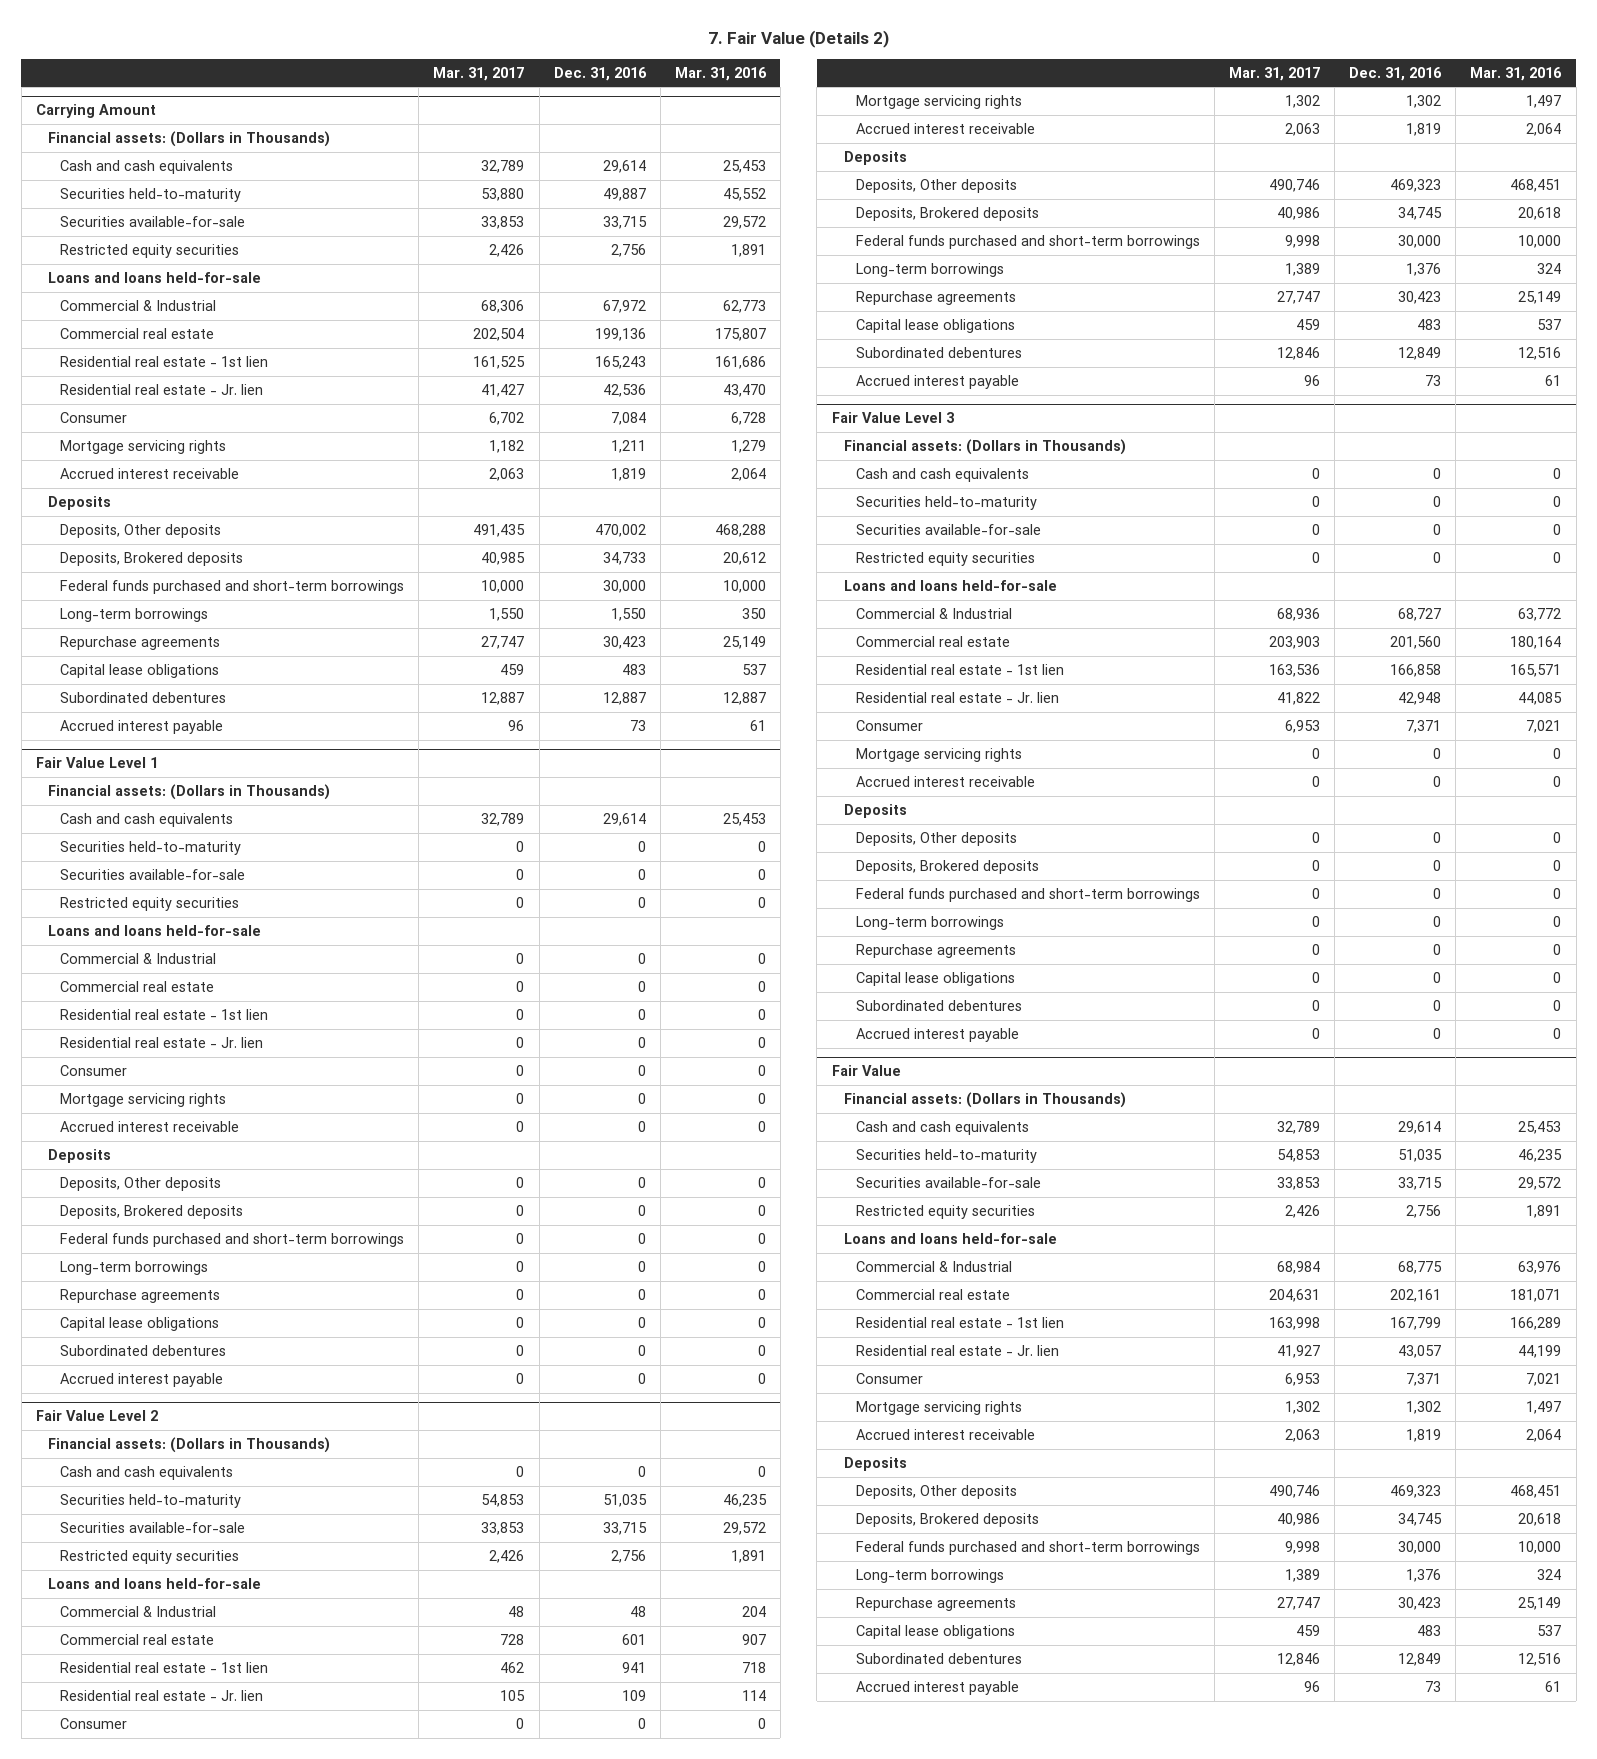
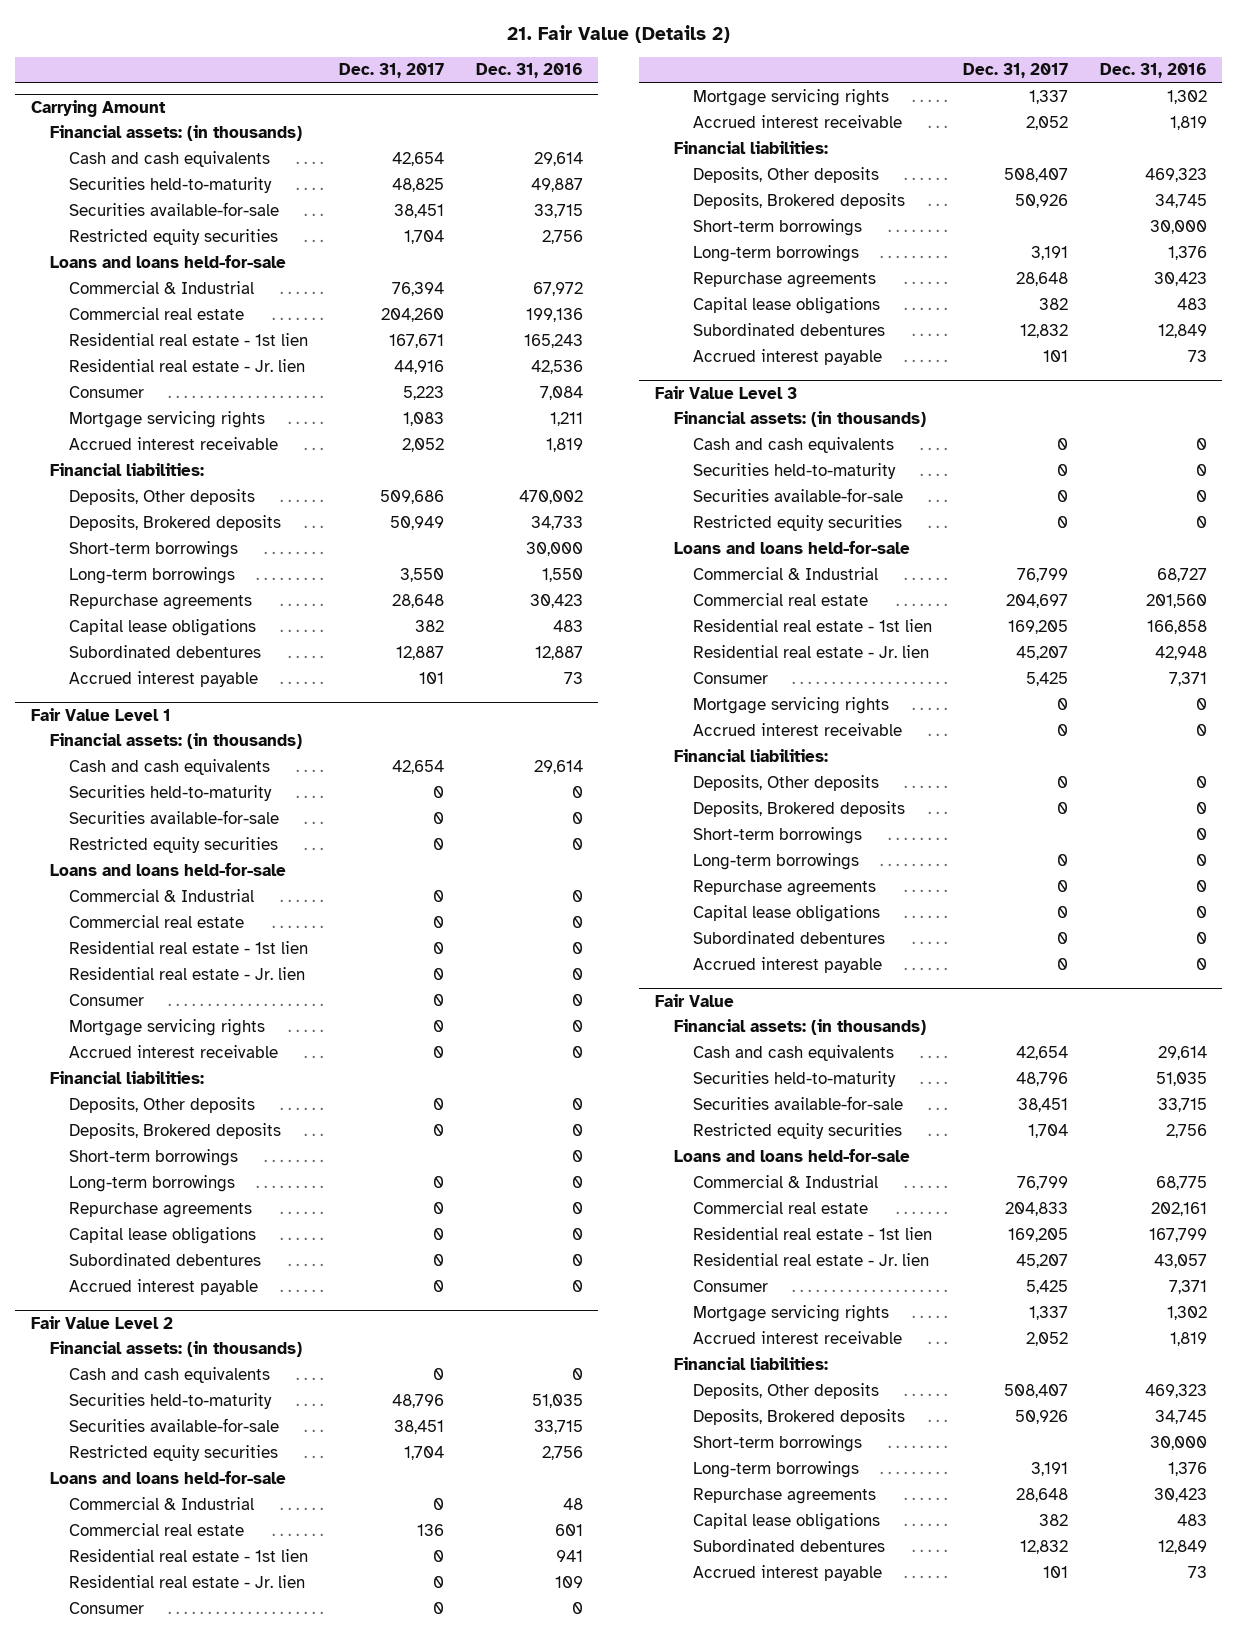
[707,30,889,49] 7. Fair Value (Details 2) -> [506,25,730,44] 21. Fair Value (Details 2)
[433,66,525,81] Mar. 31, 2017 -> none
[674,66,767,81] Mar. 31, 2016 -> none
none -> [339,63,445,79] Dec. 31, 2017
[48,131,331,148] Financial assets: (Dollars in Thousands) -> [49,125,302,142] Financial assets: (in thousands)
[48,496,112,511] Deposits -> none
none -> [49,463,204,477] Financial liabilities:
[60,580,405,595] Federal funds purchased and short-term borrowings -> none
none -> [68,541,238,559] Short-term borrowings
[48,784,331,801] Financial assets: (Dollars in Thousands) -> [49,733,302,750] Financial assets: (in thousands)
[48,1149,112,1164] Deposits -> none
none -> [49,1071,204,1085] Financial liabilities:
[60,1233,405,1248] Federal funds purchased and short-term borrowings -> none
none -> [68,1149,238,1167] Short-term borrowings
[48,1437,331,1454] Financial assets: (Dollars in Thousands) -> [49,1341,302,1358] Financial assets: (in thousands)
[843,151,907,166] Deposits -> none
none -> [673,141,828,155] Financial liabilities:
[855,235,1200,250] Federal funds purchased and short-term borrowings -> none
none -> [692,219,862,237] Short-term borrowings
[843,439,1126,456] Financial assets: (Dollars in Thousands) -> [673,411,926,428] Financial assets: (in thousands)
[843,804,907,819] Deposits -> none
none -> [673,749,828,763] Financial liabilities:
[855,888,1200,903] Federal funds purchased and short-term borrowings -> none
none -> [692,827,862,845] Short-term borrowings
[843,1092,1126,1109] Financial assets: (Dollars in Thousands) -> [673,1019,926,1036] Financial assets: (in thousands)
[843,1457,907,1472] Deposits -> none
none -> [673,1357,828,1371] Financial liabilities:
[855,1541,1200,1556] Federal funds purchased and short-term borrowings -> none
none -> [692,1435,862,1453] Short-term borrowings

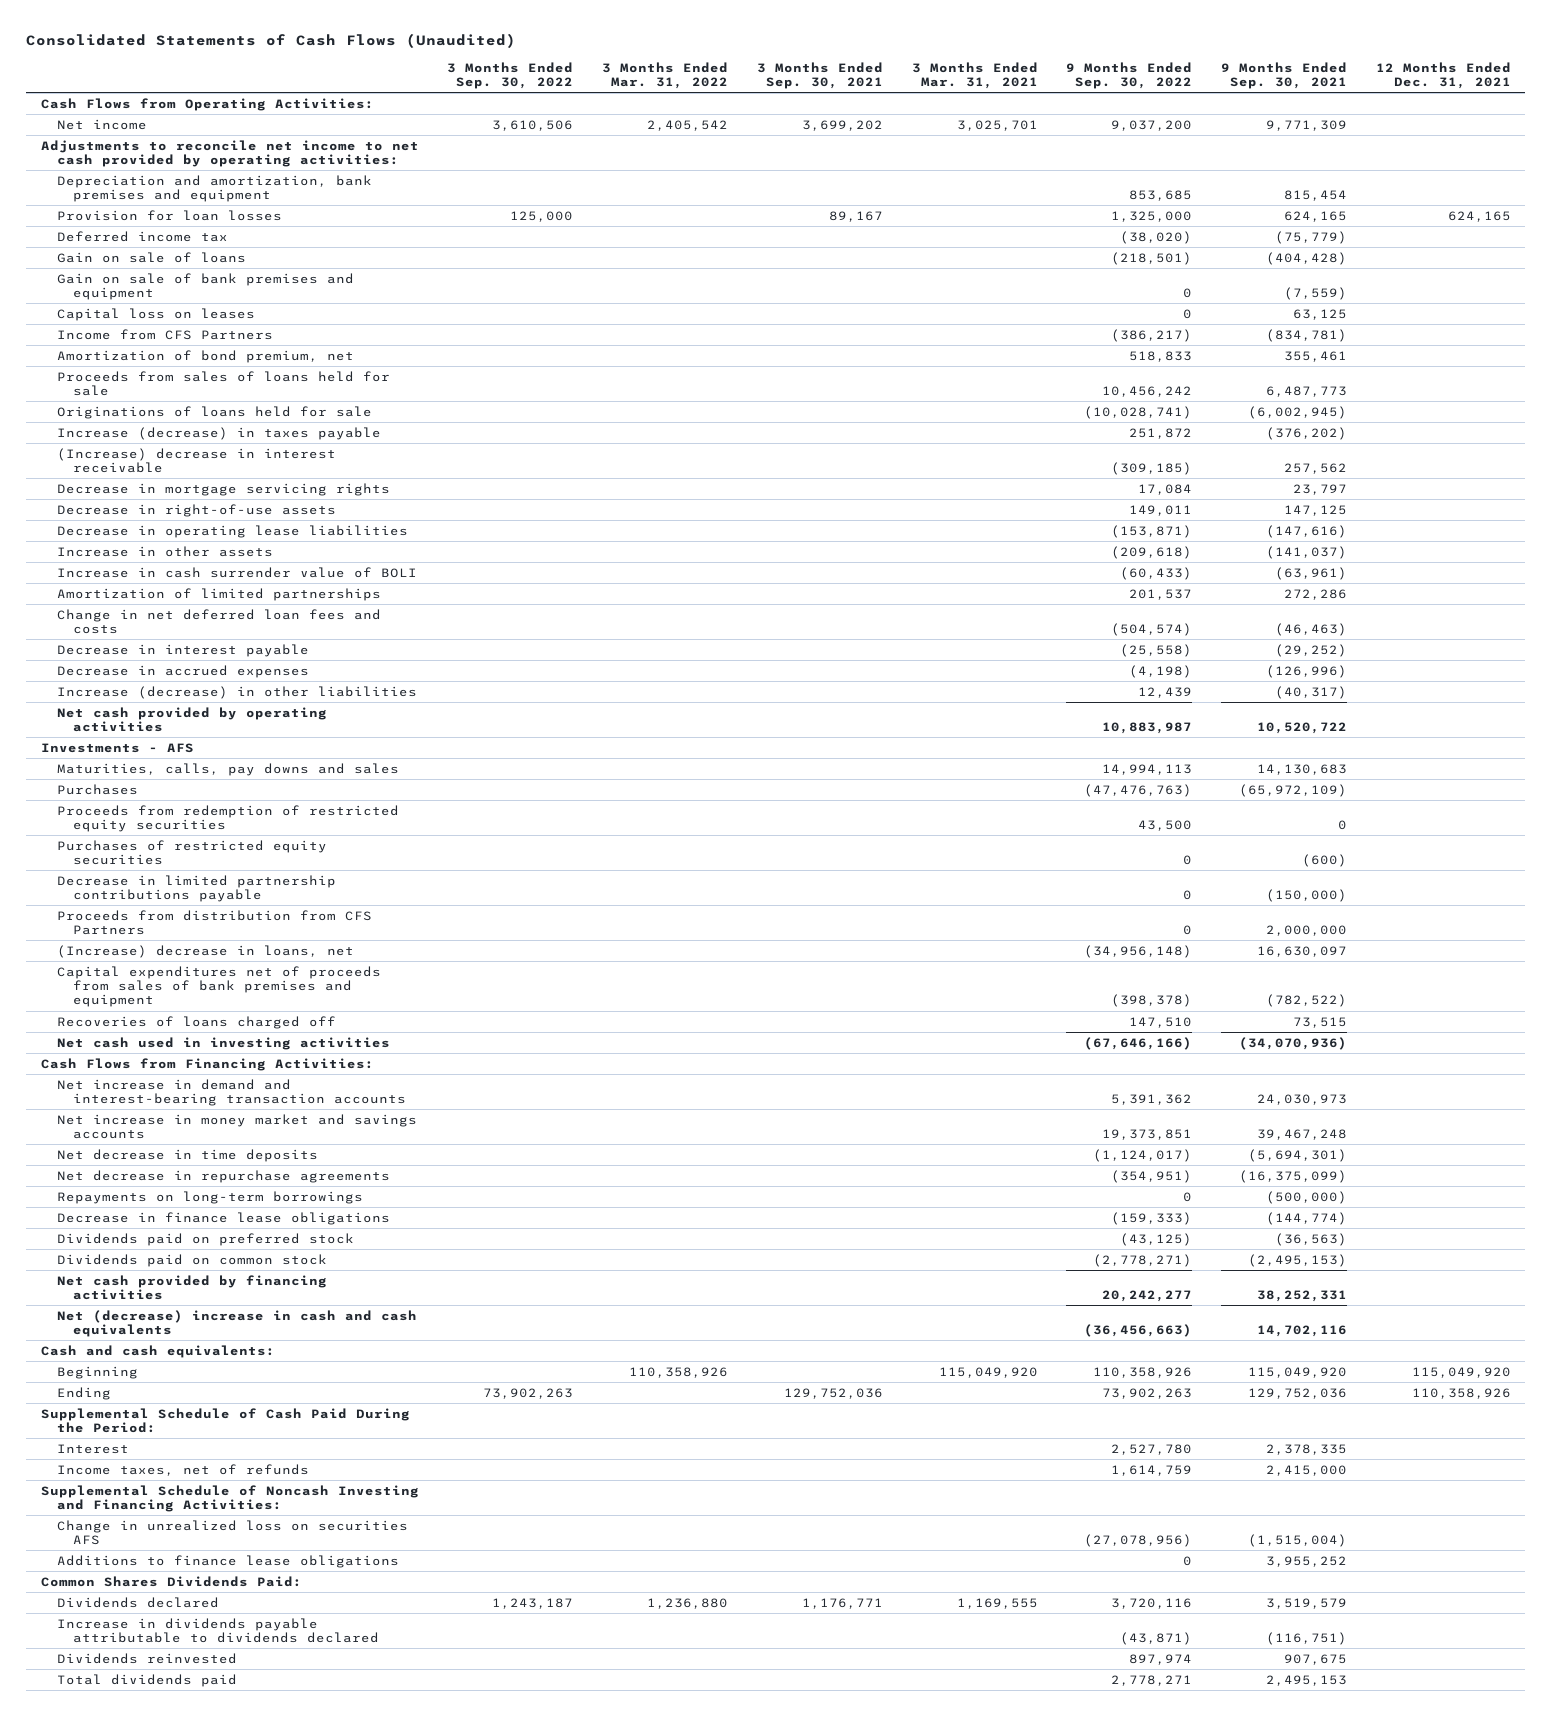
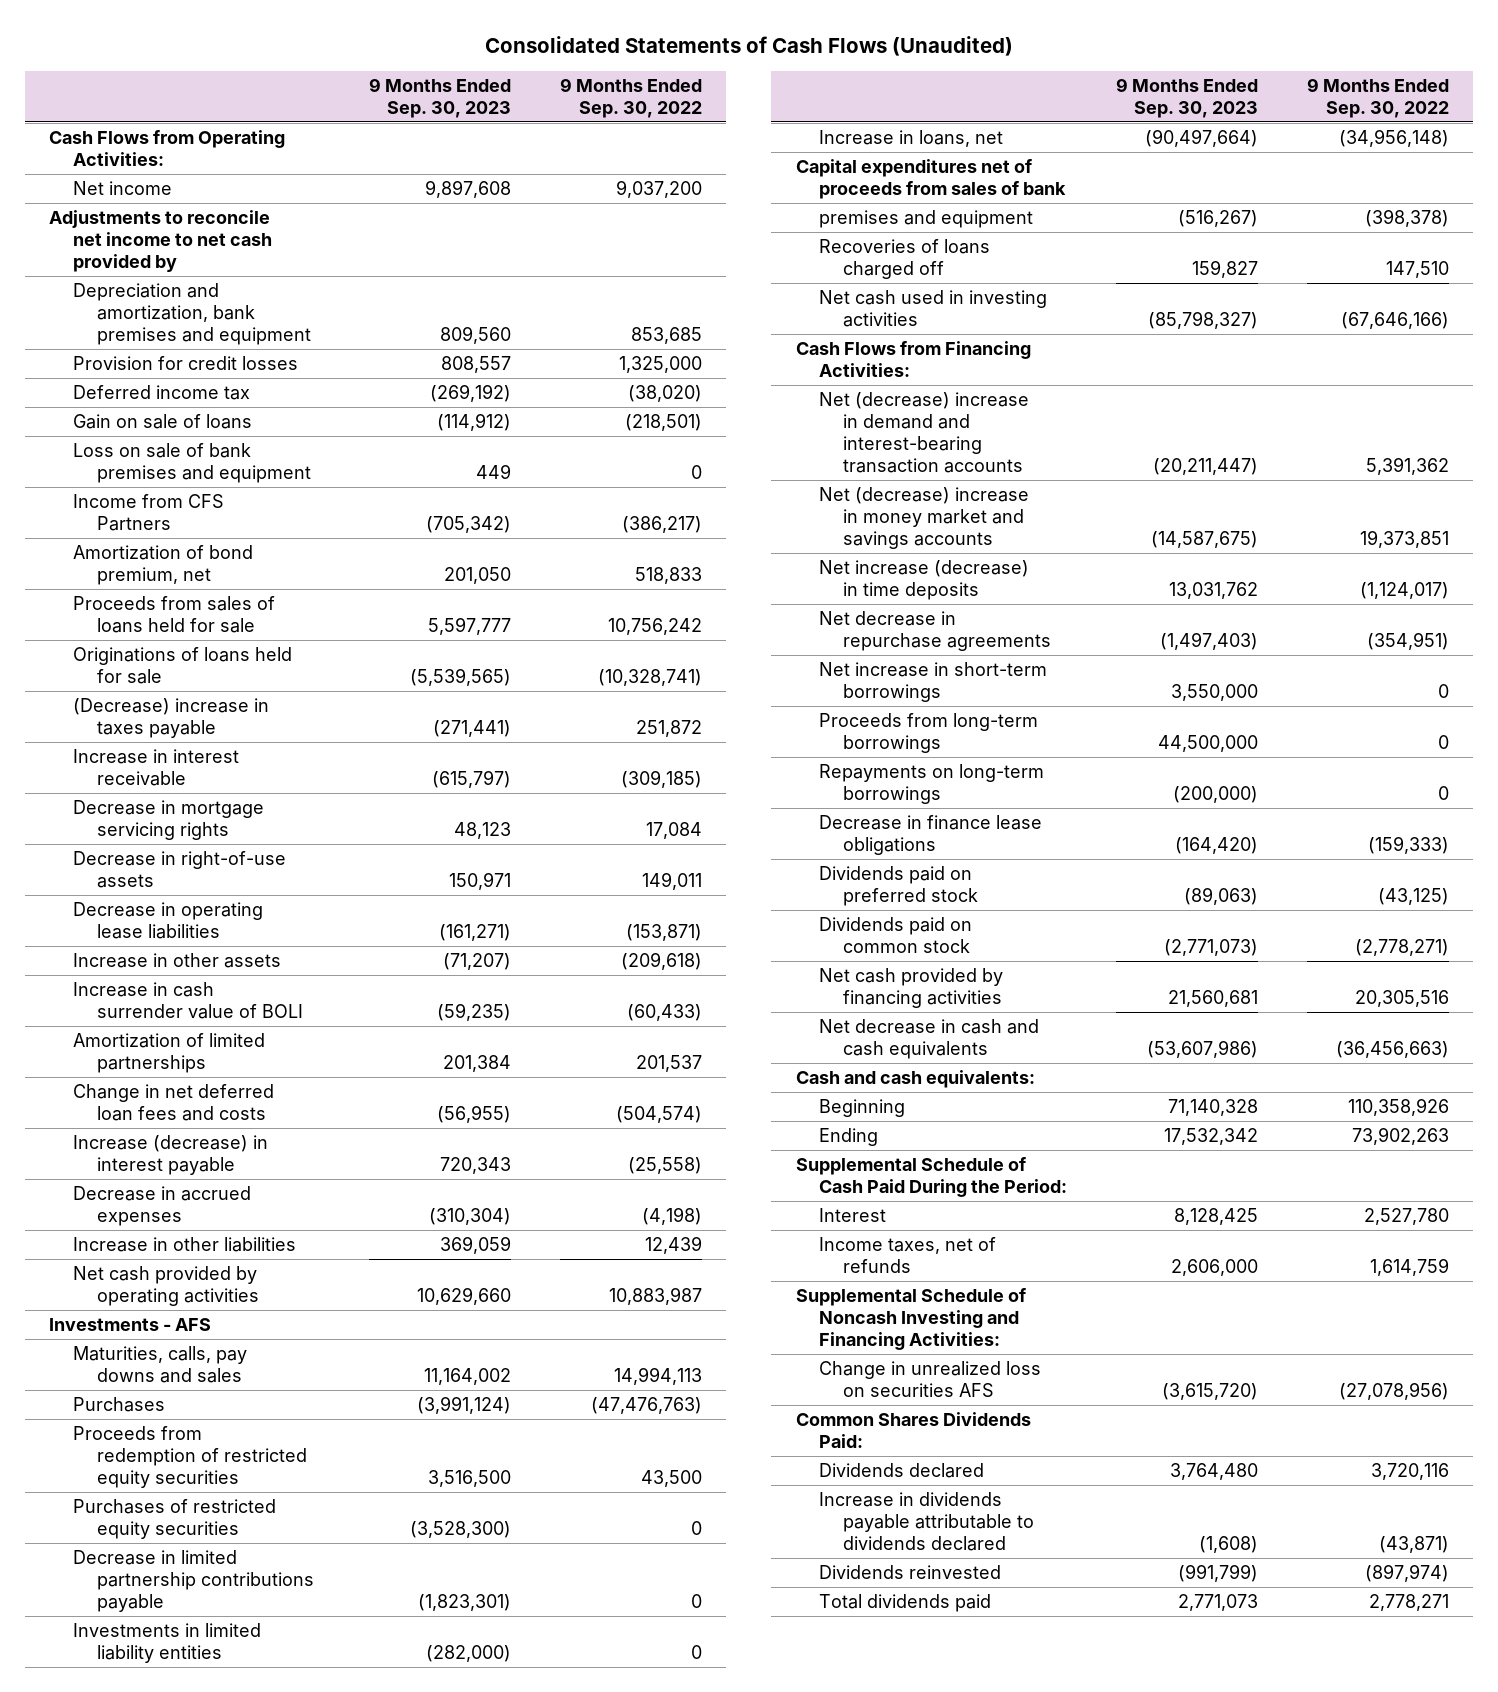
[447,61,574,89] 3 Months Ended Sep. 30, 2022 -> none
[602,61,729,89] 3 Months Ended Mar. 31, 2022 -> none
[756,61,883,89] 3 Months Ended Sep. 30, 2021 -> none
[911,61,1038,89] 3 Months Ended Mar. 31, 2021 -> none
[1221,61,1348,89] 9 Months Ended Sep. 30, 2021 -> none
[1375,61,1511,89] 12 Months Ended Dec. 31, 2021 -> none
none -> [369,77,512,118] 9 Months Ended Sep. 30, 2023
[40,139,419,167] Adjustments to reconcile net income to net cash provided by operating activities: -> [49,210,272,273] Adjustments to reconcile net income to net cash provided by
[56,209,282,221] Provision for loan losses -> [72,356,298,371] Provision for credit losses
[56,307,255,321] Capital loss on leases -> none
[56,272,354,300] Gain on sale of bank premises and equipment -> [72,443,311,484] Loss on sale of bank premises and equipment
[1102,385,1193,397] 10,456,242 -> [608,618,703,636] 10,756,242
[1084,405,1193,419] (10,028,741) -> [598,669,703,687] (10,328,741)
[56,426,381,440] Increase (decrease) in taxes payable -> [72,698,269,739] (Decrease) increase in taxes payable
[56,447,336,473] (Increase) decrease in interest receivable -> [72,749,239,787] Increase in interest receivable
[56,643,309,657] Decrease in interest payable -> [72,1135,268,1176] Increase (decrease) in interest payable
[56,685,417,699] Increase (decrease) in other liabilities -> [72,1237,296,1253] Increase in other liabilities
[56,909,372,935] Proceeds from distribution from CFS Partners -> none
none -> [72,1623,261,1664] Investments in limited liability entities
[56,944,354,958] (Increase) decrease in loans, net -> [819,130,1004,148] Increase in loans, net
none -> [795,159,1067,200] Capital expenditures net of proceeds from sales of bank
[56,965,381,1008] Capital expenditures net of proceeds from sales of bank premises and equipment -> [819,210,1034,229] premises and equipment
[56,1078,406,1106] Net increase in demand and interest-bearing transaction accounts -> [819,392,1030,474] Net (decrease) increase in demand and interest-bearing transaction accounts
[56,1113,417,1139] Net increase in money market and savings accounts -> [819,487,1030,550] Net (decrease) increase in money market and savings accounts
[56,1148,318,1162] Net decrease in time deposits -> [819,560,1030,601] Net increase (decrease) in time deposits
none -> [819,662,1048,703] Net increase in short-term borrowings
none -> [819,713,1039,754] Proceeds from long-term borrowings
[1102,1289,1193,1302] 20,242,277 -> [1354,990,1449,1008] 20,305,516
[56,1309,417,1337] Net (decrease) increase in cash and cash equivalents -> [819,1019,1040,1060] Net decrease in cash and cash equivalents
[56,1554,399,1568] Additions to finance lease obligations -> none
[1129,1653,1193,1665] 897,974 -> [1364,1564,1449,1583] (897,974)

